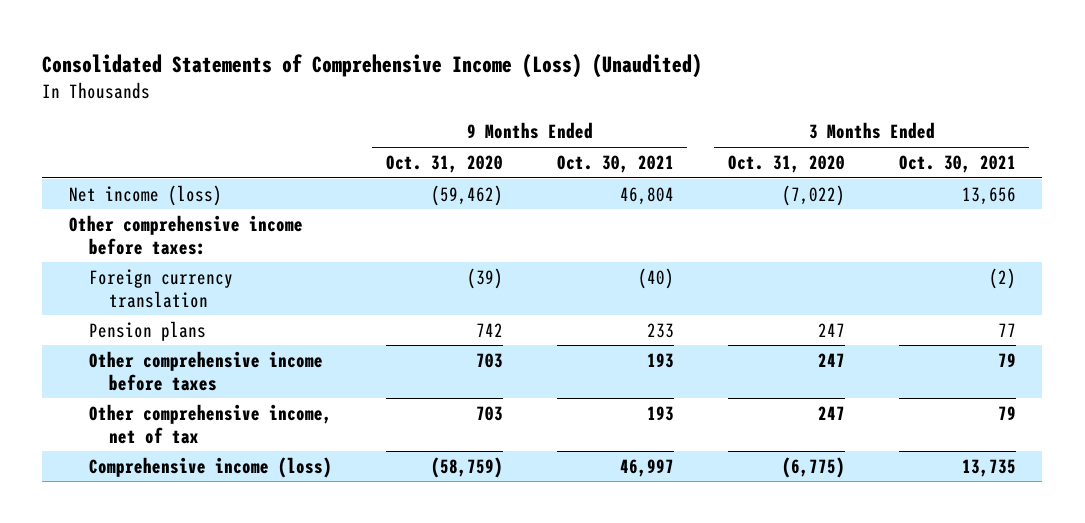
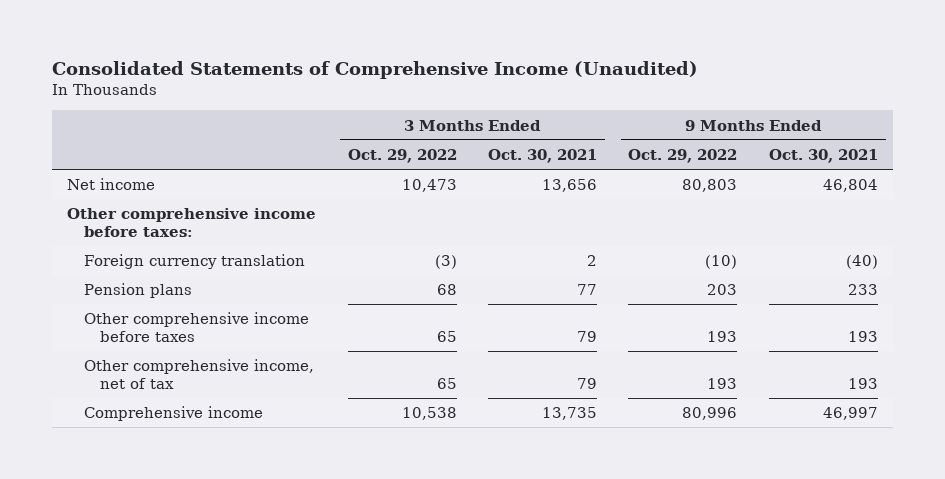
[42,53,703,78] Consolidated Statements of Comprehensive Income (Loss) (Unaudited) -> [51,61,698,80] Consolidated Statements of Comprehensive Income (Unaudited)
[385,154,503,173] Oct. 31, 2020 -> none
[727,154,845,173] Oct. 31, 2020 -> none
none -> [347,148,457,163] Oct. 29, 2022
none -> [628,148,738,163] Oct. 29, 2022
[69,184,223,206] Net income (loss) -> [67,178,156,191] Net income
[988,267,1016,289] (2) -> [587,255,598,267] 2
[89,456,333,478] Comprehensive income (loss) -> [83,406,263,422] Comprehensive income

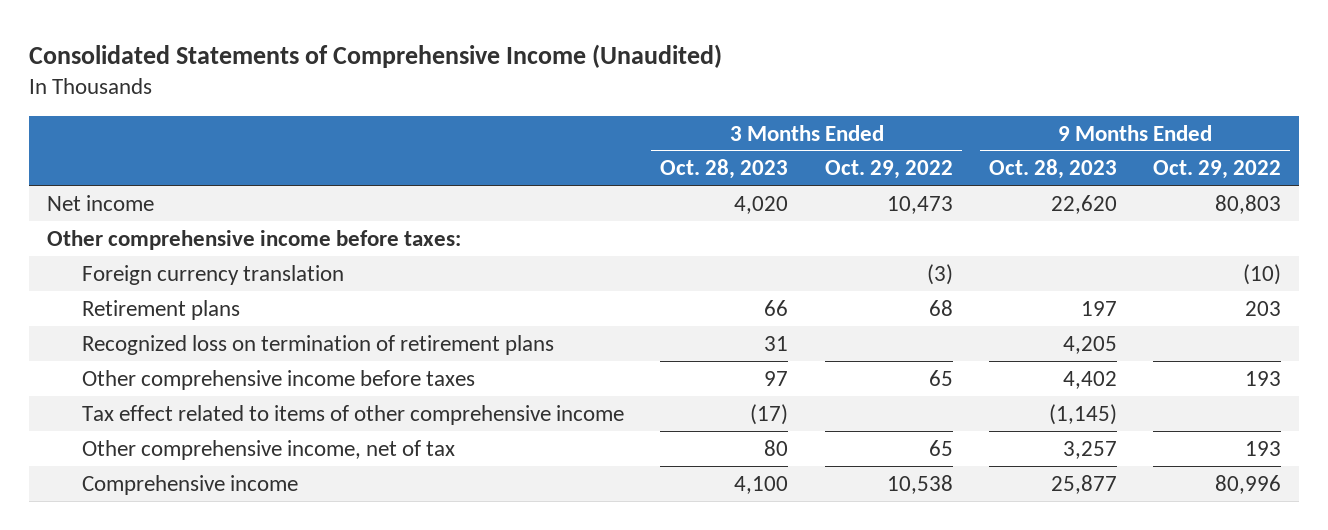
[488,148,598,163] Oct. 30, 2021 -> none
[768,148,878,163] Oct. 30, 2021 -> none
none -> [660,159,789,180] Oct. 28, 2023
none -> [989,159,1118,180] Oct. 28, 2023
[83,283,192,299] Pension plans -> [82,299,241,320] Retirement plans
none -> [82,334,555,355] Recognized loss on termination of retirement plans
none -> [82,404,625,425] Tax effect related to items of other comprehensive income

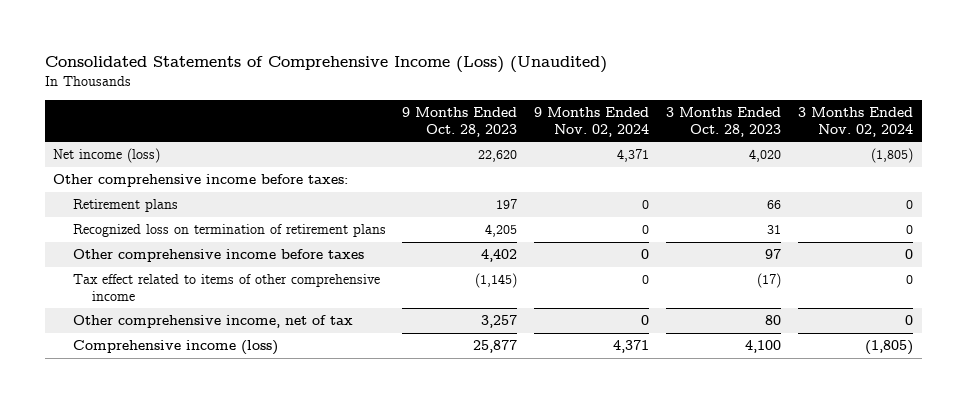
[28,43,722,68] Consolidated Statements of Comprehensive Income (Unaudited) -> [44,55,607,73] Consolidated Statements of Comprehensive Income (Loss) (Unaudited)
[824,160,953,180] Oct. 29, 2022 -> none
[1153,160,1282,180] Oct. 29, 2022 -> none
none -> [534,106,650,137] 9 Months Ended Nov. 02, 2024
none -> [798,106,914,137] 3 Months Ended Nov. 02, 2024
[47,194,155,211] Net income -> [53,148,161,164] Net income (loss)
[82,264,345,285] Foreign currency translation -> none
[82,474,299,495] Comprehensive income -> [72,340,278,356] Comprehensive income (loss)

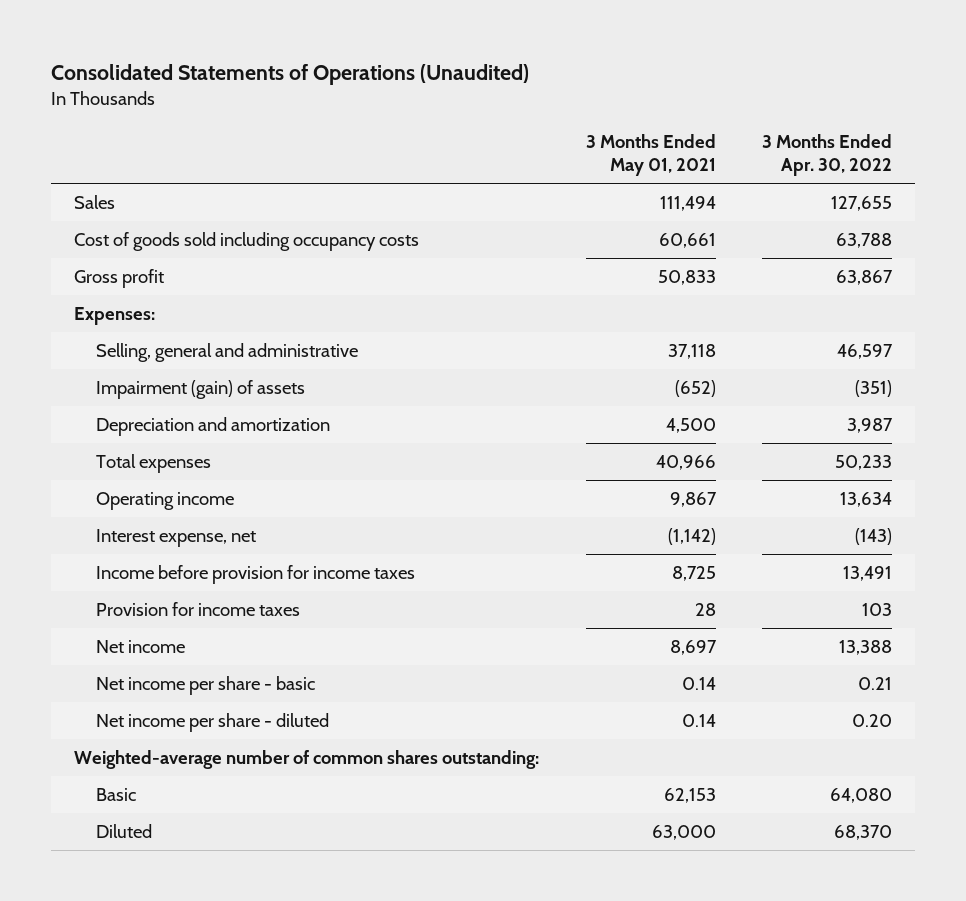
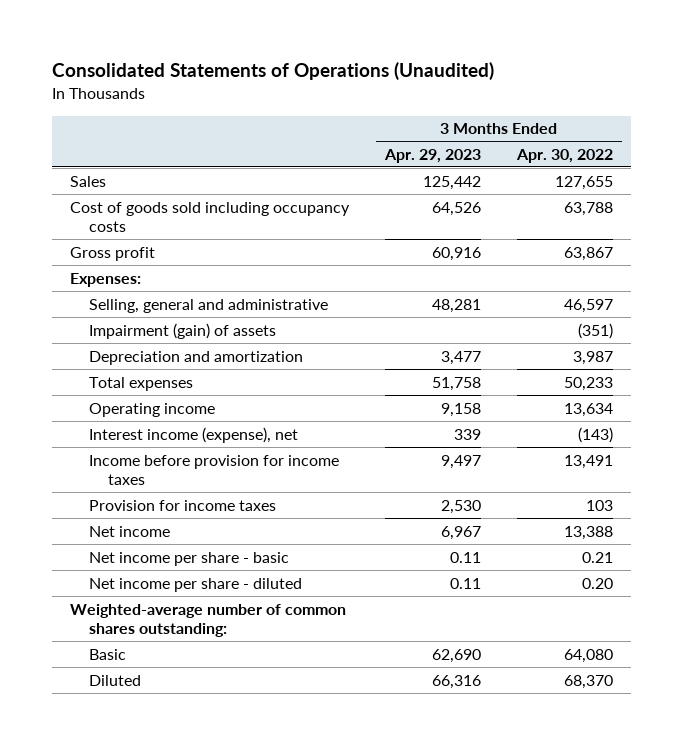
[585,134,716,177] 3 Months Ended May 01, 2021 -> none
none -> [384,148,482,163] Apr. 29, 2023
[96,529,257,548] Interest expense, net -> [89,426,299,443] Interest income (expense), net

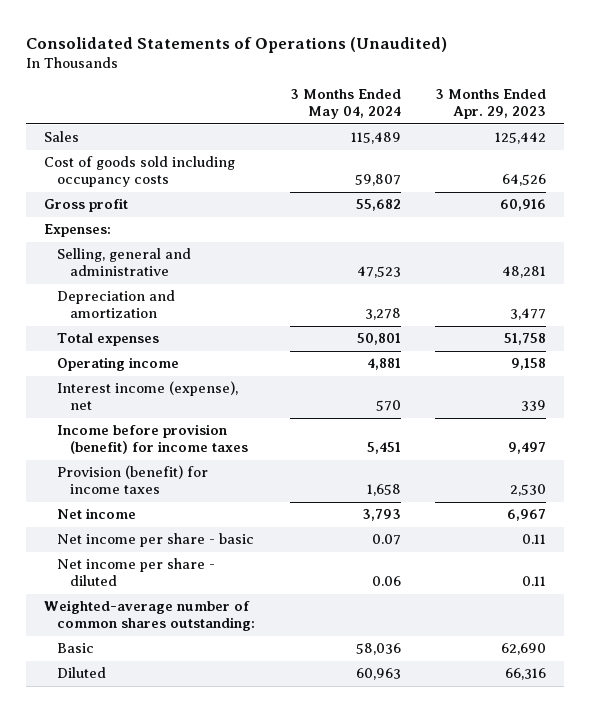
[516,148,614,163] Apr. 30, 2022 -> none
none -> [289,89,401,120] 3 Months Ended May 04, 2024
[89,322,277,339] Impairment (gain) of assets -> none
[89,454,340,485] Income before provision for income taxes -> [56,424,248,455] Income before provision (benefit) for income taxes
[89,499,277,511] Provision for income taxes -> [56,465,208,495] Provision (benefit) for income taxes

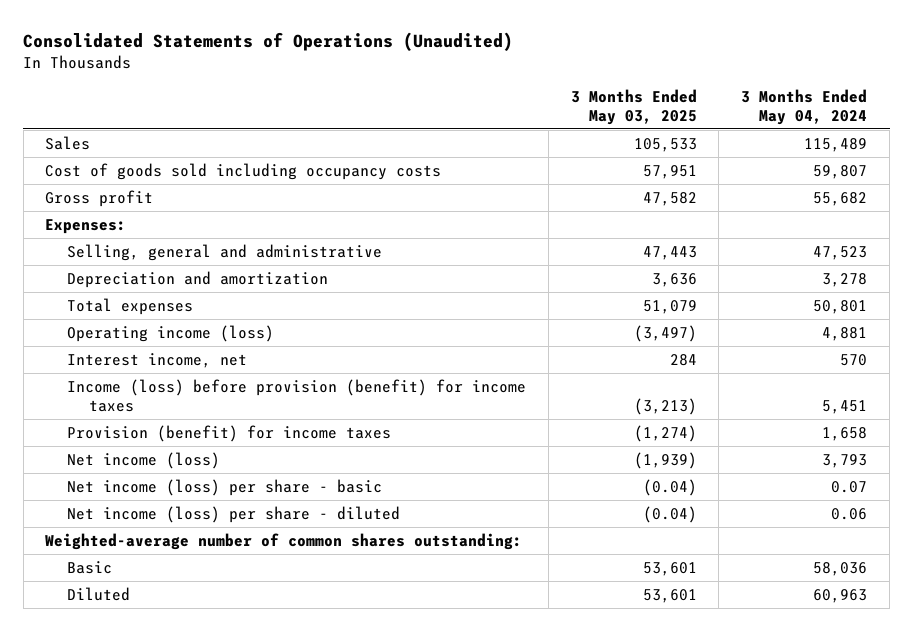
[435,89,547,120] 3 Months Ended Apr. 29, 2023 -> none
none -> [570,88,697,125] 3 Months Ended May 03, 2025
[56,357,179,372] Operating income -> [67,324,275,342] Operating income (loss)
[56,381,238,411] Interest income (expense), net -> [67,352,248,368] Interest income, net
[56,424,248,455] Income before provision (benefit) for income taxes -> [67,378,527,412] Income (loss) before provision (benefit) for income taxes
[56,508,136,520] Net income -> [67,451,221,469] Net income (loss)
[56,533,254,548] Net income per share - basic -> [67,478,383,496] Net income (loss) per share - basic
[56,558,215,587] Net income per share - diluted -> [67,505,401,523] Net income (loss) per share - diluted

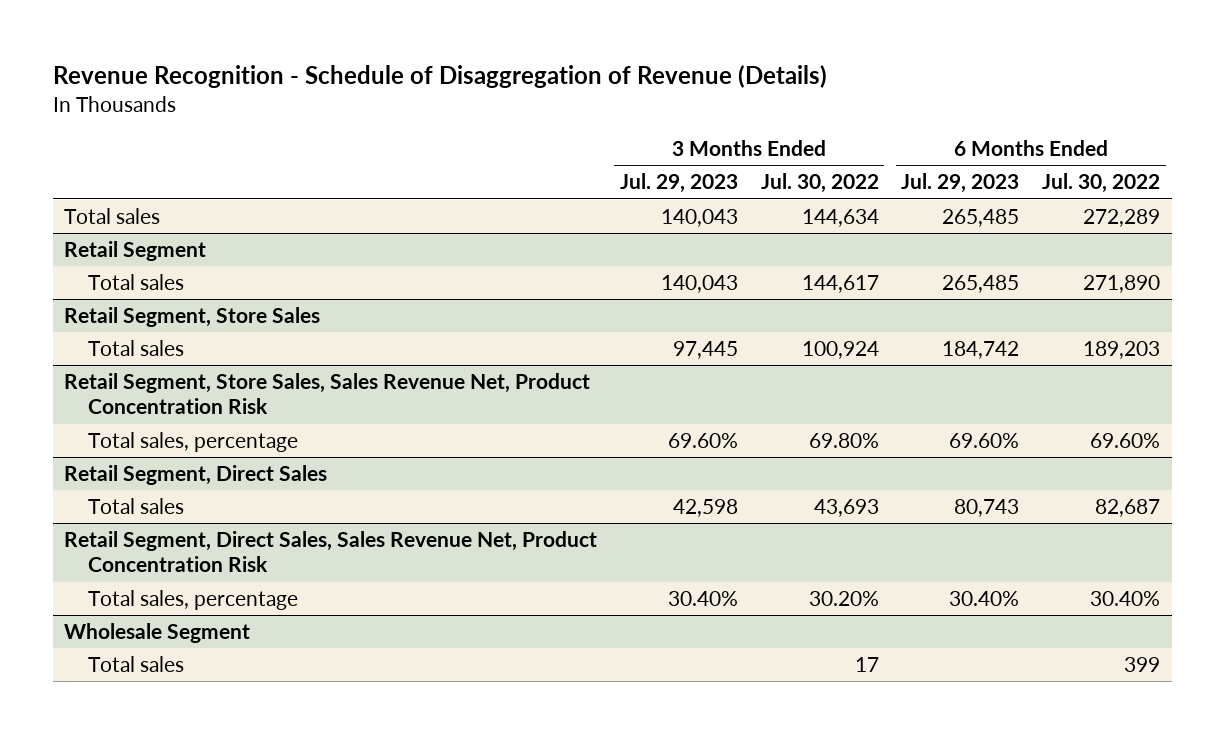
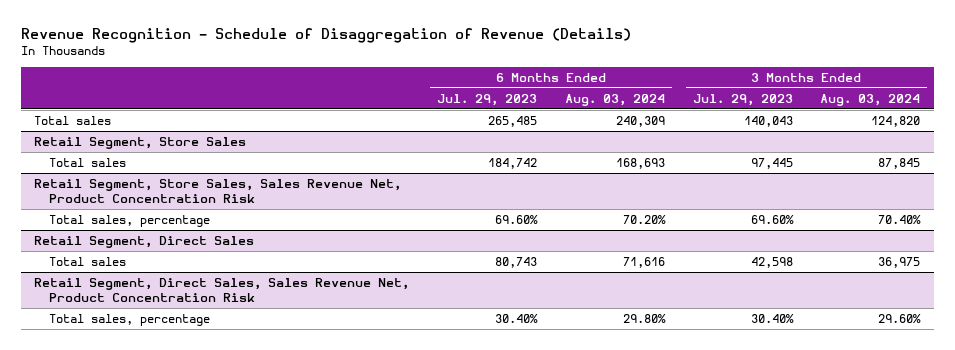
[760,173,879,194] Jul. 30, 2022 -> none
[1042,173,1161,194] Jul. 30, 2022 -> none
none -> [564,93,665,106] Aug. 03, 2024
none -> [820,93,921,106] Aug. 03, 2024
[63,241,206,262] Retail Segment -> none
[87,274,184,291] Total sales -> none
[63,623,250,644] Wholesale Segment -> none
[87,656,184,673] Total sales -> none

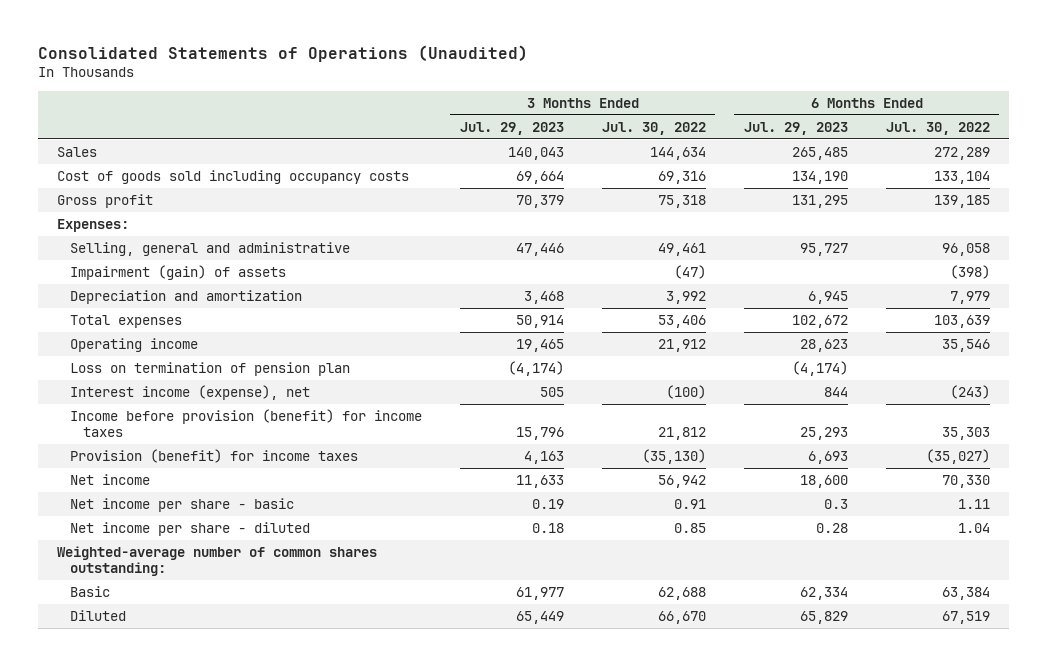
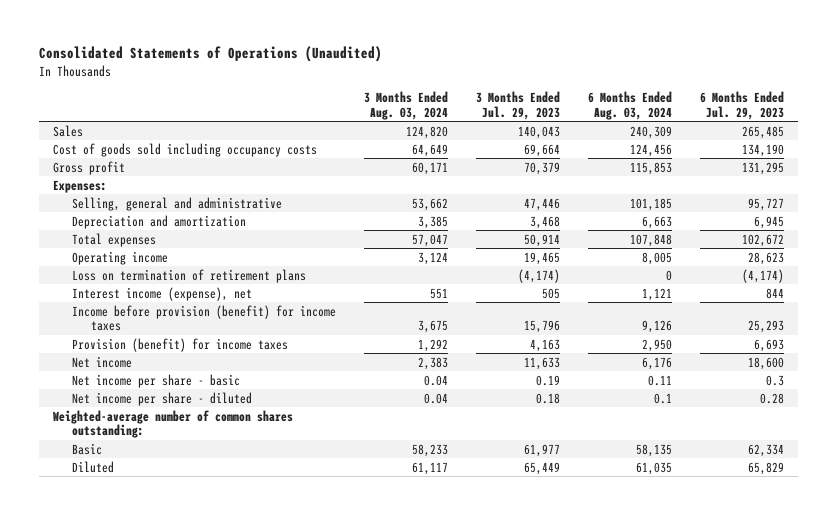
[601,121,706,135] Jul. 30, 2022 -> none
[885,121,990,135] Jul. 30, 2022 -> none
none -> [363,91,448,120] 3 Months Ended Aug. 03, 2024
none -> [587,91,672,120] 6 Months Ended Aug. 03, 2024
[69,264,286,280] Impairment (gain) of assets -> none
[69,361,350,376] Loss on termination of pension plan -> [71,268,306,283] Loss on termination of retirement plans

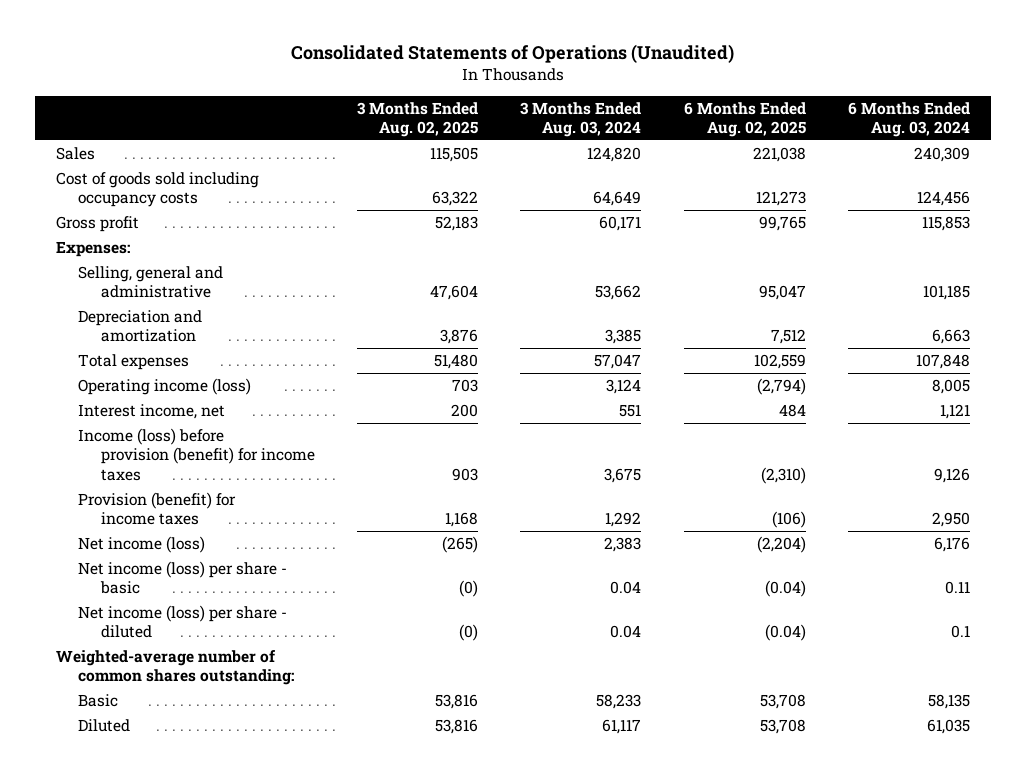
[475,91,560,120] 3 Months Ended Jul. 29, 2023 -> none
[699,91,784,120] 6 Months Ended Jul. 29, 2023 -> none
none -> [357,101,479,138] 3 Months Ended Aug. 02, 2025
none -> [683,101,806,138] 6 Months Ended Aug. 02, 2025
[71,268,306,283] Loss on termination of retirement plans -> none
[71,250,168,265] Operating income -> [78,378,252,396] Operating income (loss)
[71,286,252,301] Interest income (expense), net -> [78,404,226,420] Interest income, net
[71,304,336,332] Income before provision (benefit) for income taxes -> [78,428,315,481] Income (loss) before provision (benefit) for income taxes
[71,355,132,368] Net income -> [78,536,206,554] Net income (loss)
[71,373,240,388] Net income per share - basic -> [78,561,288,595] Net income (loss) per share - basic
[71,391,252,406] Net income per share - diluted -> [78,605,288,639] Net income (loss) per share - diluted

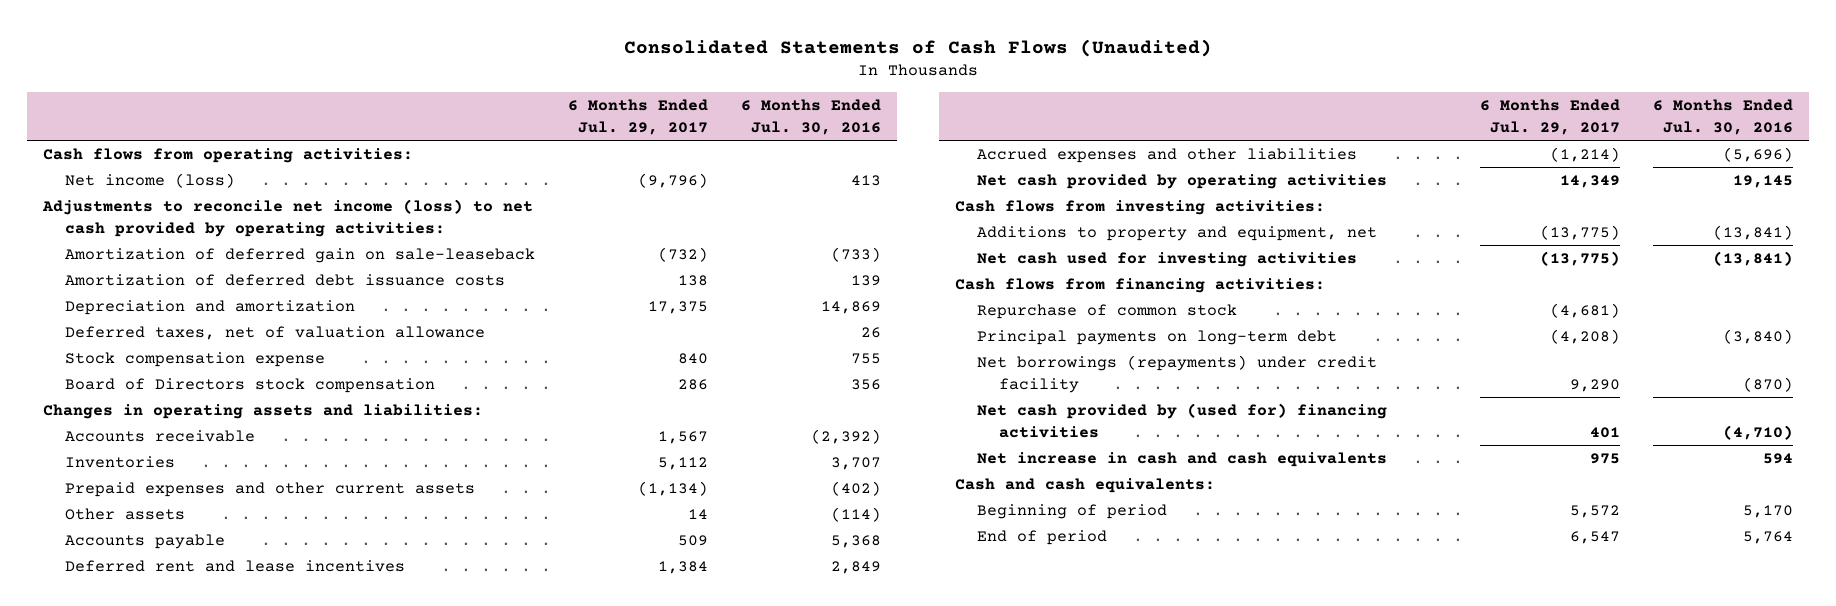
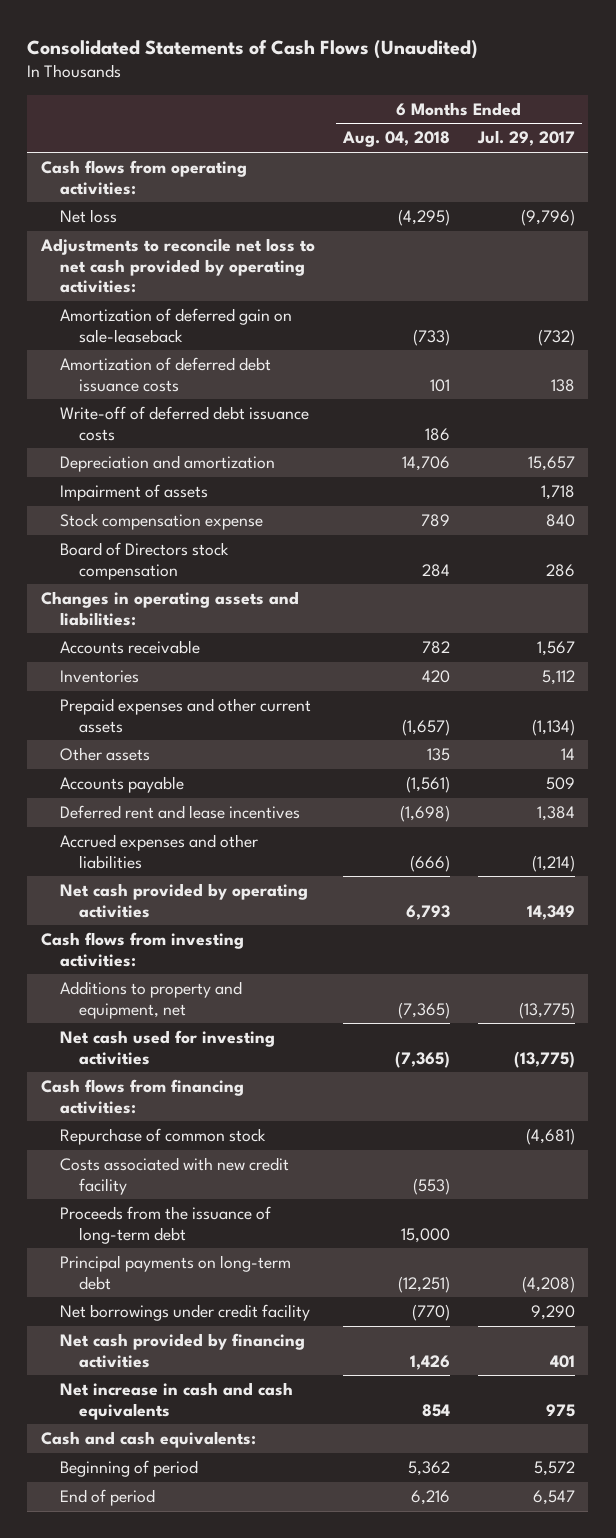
[740,99,881,135] 6 Months Ended Jul. 30, 2016 -> none
none -> [341,131,450,148] Aug. 04, 2018
[64,173,235,189] Net income (loss) -> [60,209,118,224] Net loss
[42,199,534,237] Adjustments to reconcile net income (loss) to net cash provided by operating activities: -> [40,238,316,294] Adjustments to reconcile net loss to net cash provided by operating activities:
[64,326,485,341] Deferred taxes, net of valuation allowance -> none
none -> [60,406,310,441] Write-off of deferred debt issuance costs
[647,301,708,315] 17,375 -> [527,456,575,472] 15,657
none -> [60,484,209,502] Impairment of assets
none -> [60,1157,290,1195] Costs associated with new credit facility
none -> [60,1206,272,1244] Proceeds from the issuance of long-term debt
[976,355,1377,393] Net borrowings (repayments) under credit facility -> [60,1304,311,1322] Net borrowings under credit facility
[976,403,1387,438] Net cash provided by (used for) financing activities -> [60,1333,306,1368] Net cash provided by financing activities

